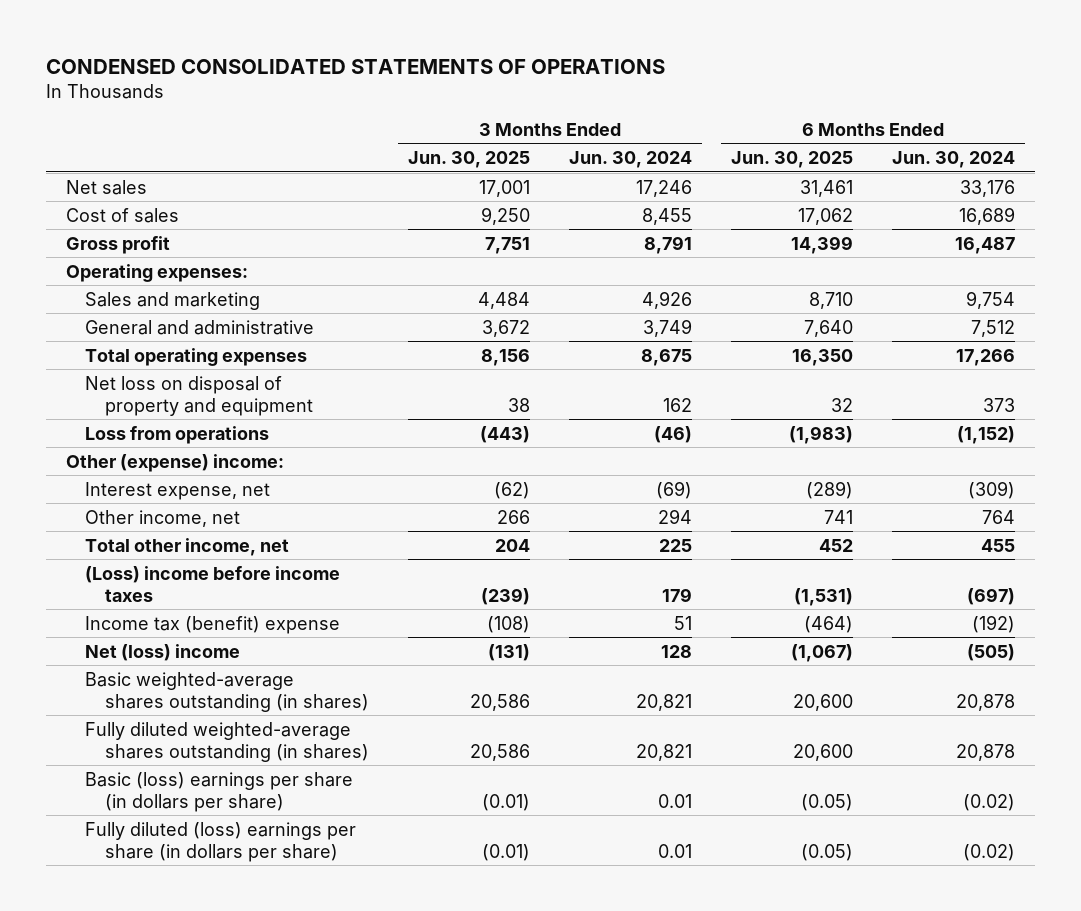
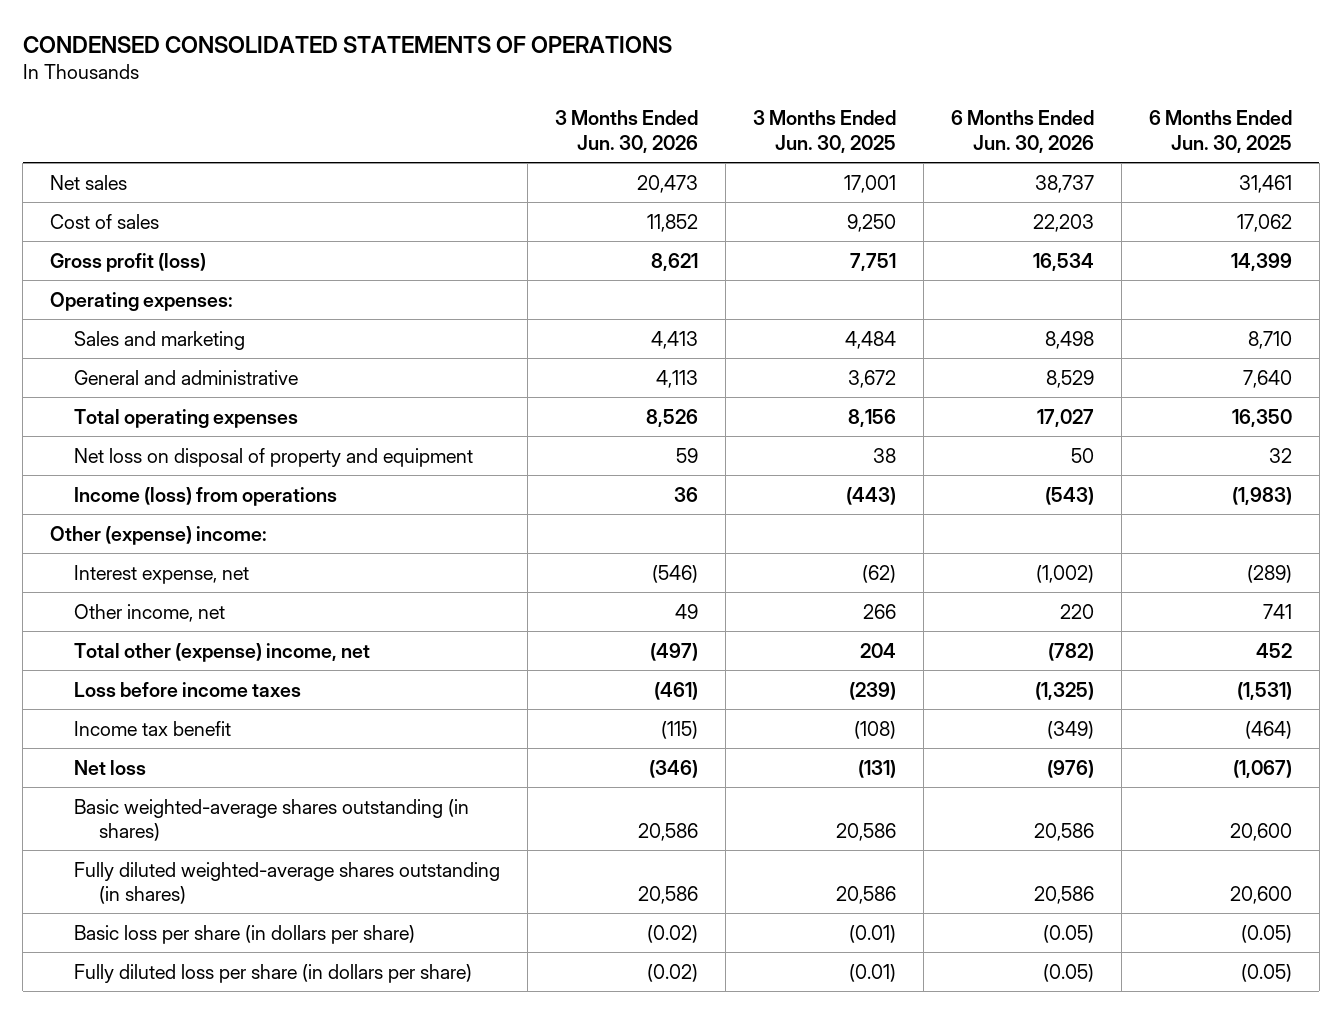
[569,151,693,169] Jun. 30, 2024 -> none
[892,151,1016,169] Jun. 30, 2024 -> none
none -> [555,110,699,153] 3 Months Ended Jun. 30, 2026
none -> [950,110,1094,153] 6 Months Ended Jun. 30, 2026
[65,235,170,254] Gross profit -> [50,252,207,272] Gross profit (loss)
[85,425,270,444] Loss from operations -> [74,486,338,506] Income (loss) from operations
[85,537,290,556] Total other income, net -> [74,642,371,662] Total other (expense) income, net
[85,565,341,602] (Loss) income before income taxes -> [74,681,302,697] Loss before income taxes
[85,615,341,634] Income tax (benefit) expense -> [74,720,232,736] Income tax benefit
[85,643,241,661] Net (loss) income -> [74,759,147,775] Net loss
[85,771,354,812] Basic (loss) earnings per share (in dollars per share) -> [74,924,416,944] Basic loss per share (in dollars per share)
[85,821,357,862] Fully diluted (loss) earnings per share (in dollars per share) -> [74,963,473,983] Fully diluted loss per share (in dollars per share)

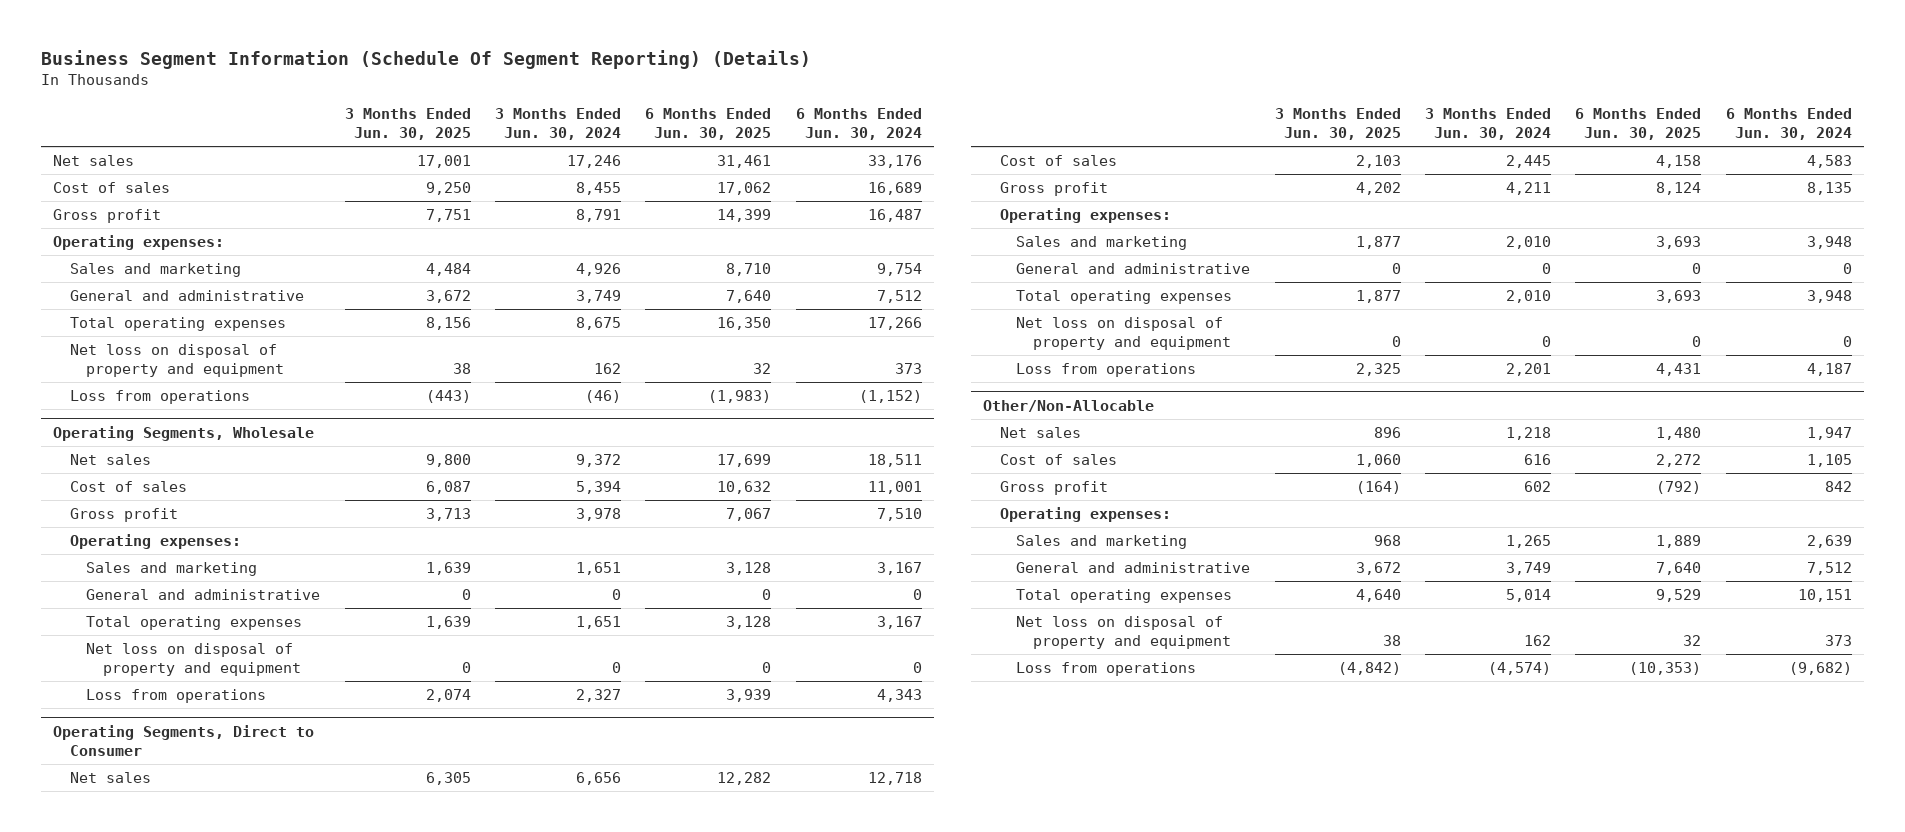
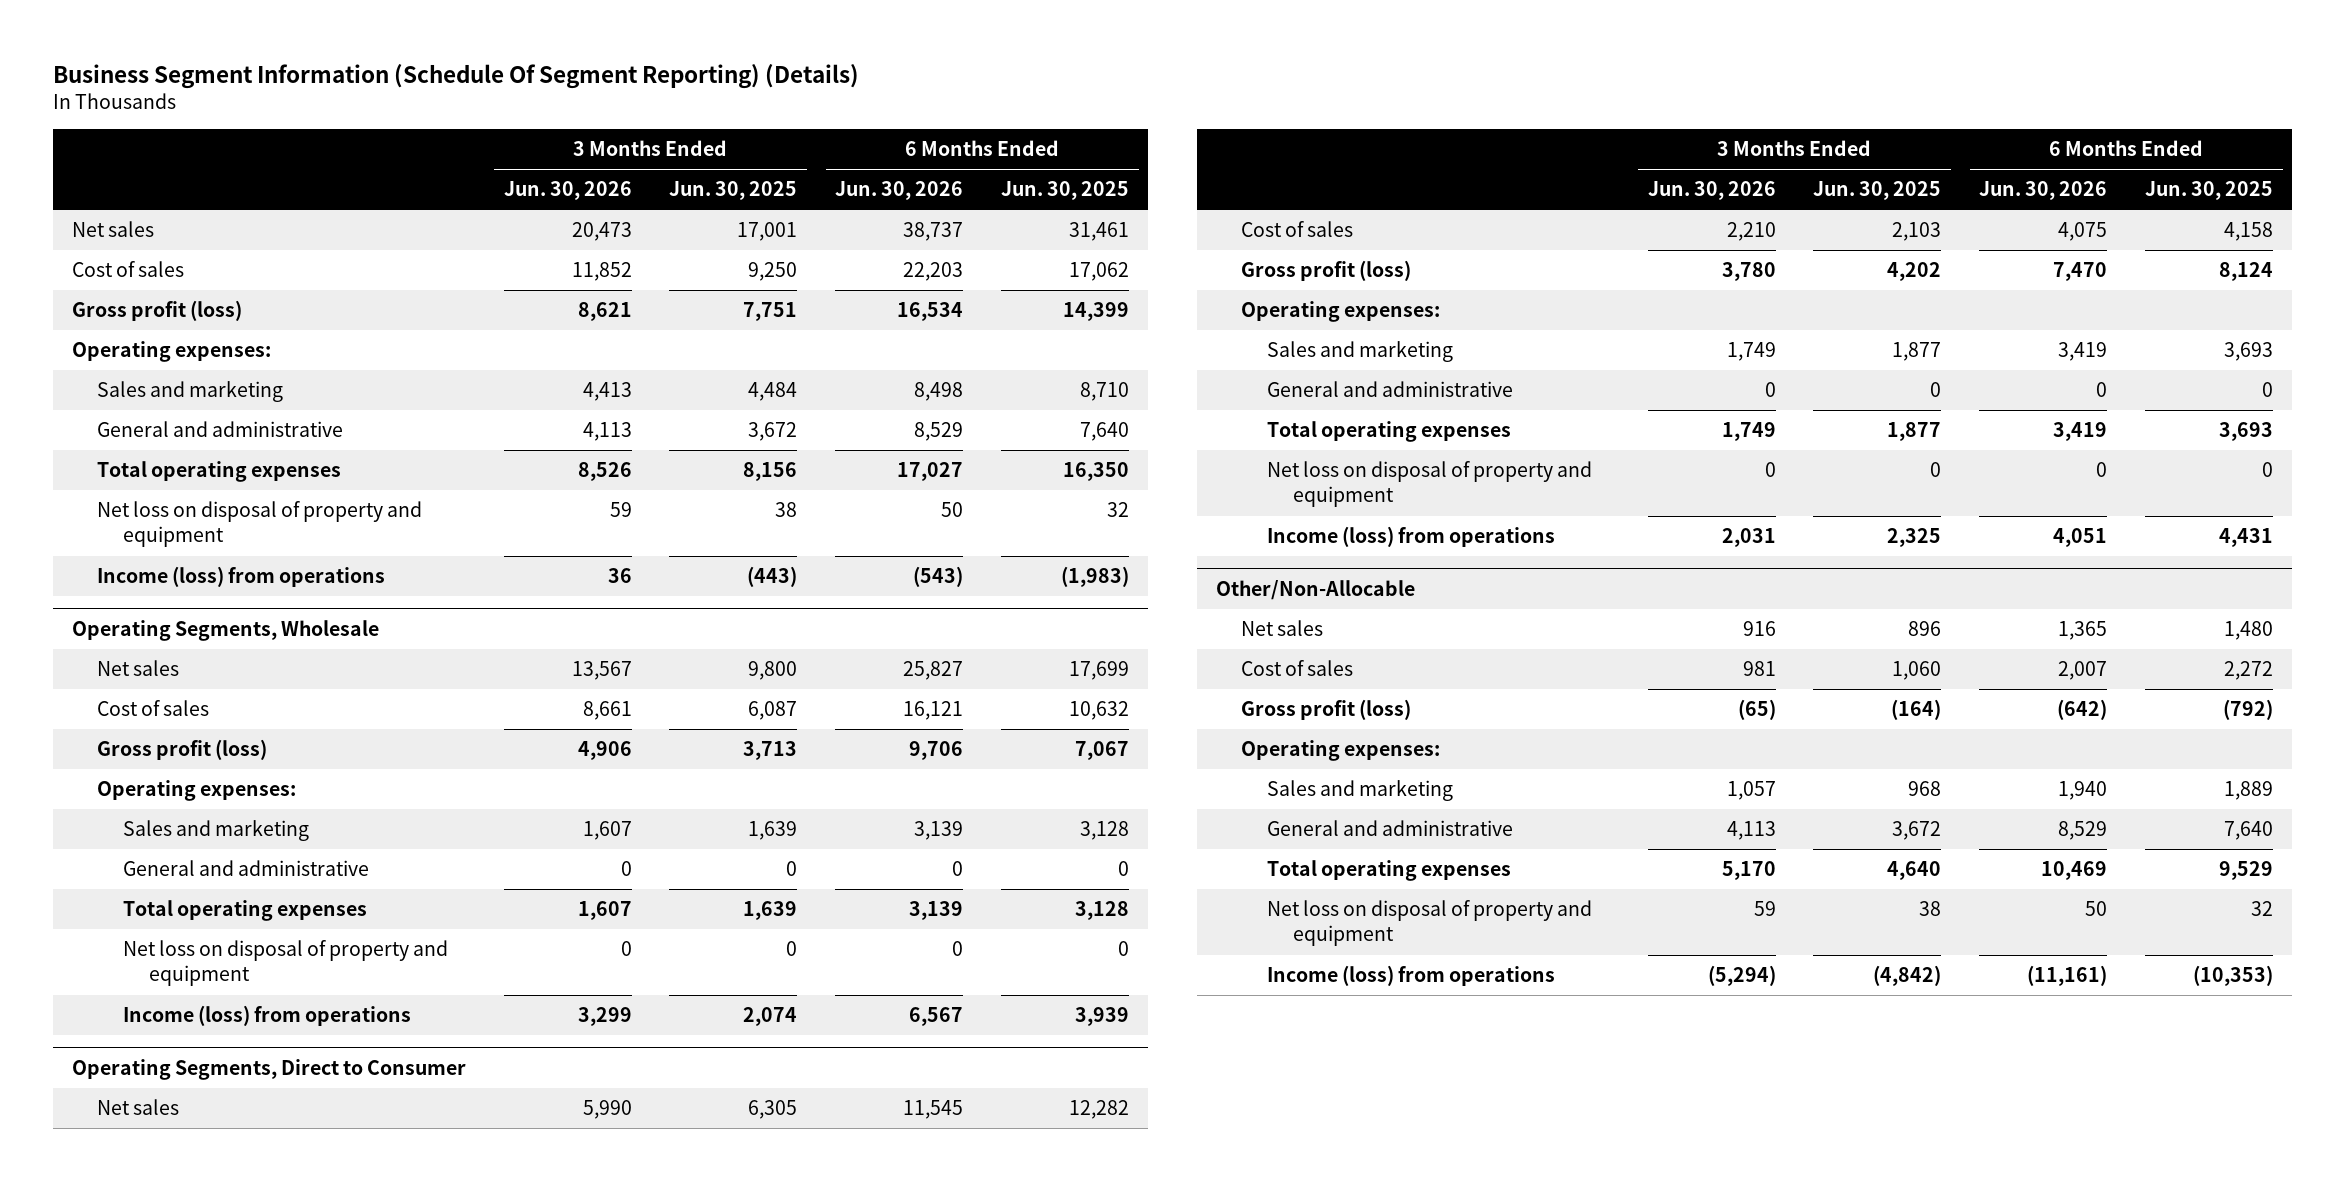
[494,107,621,141] 3 Months Ended Jun. 30, 2024 -> none
[795,107,922,141] 6 Months Ended Jun. 30, 2024 -> none
none -> [503,181,632,201] Jun. 30, 2026
none -> [835,181,964,201] Jun. 30, 2026
[53,208,162,223] Gross profit -> [71,300,242,322] Gross profit (loss)
[69,389,250,404] Loss from operations -> [97,566,386,588] Income (loss) from operations
[69,507,178,522] Gross profit -> [97,739,268,761] Gross profit (loss)
[86,688,267,703] Loss from operations -> [123,1005,412,1027] Income (loss) from operations
[999,181,1108,196] Gross profit -> [1241,260,1412,282] Gross profit (loss)
[1016,362,1197,377] Loss from operations -> [1267,526,1556,548] Income (loss) from operations
[999,480,1108,495] Gross profit -> [1241,699,1412,721] Gross profit (loss)
[1016,661,1197,676] Loss from operations -> [1267,965,1556,987] Income (loss) from operations

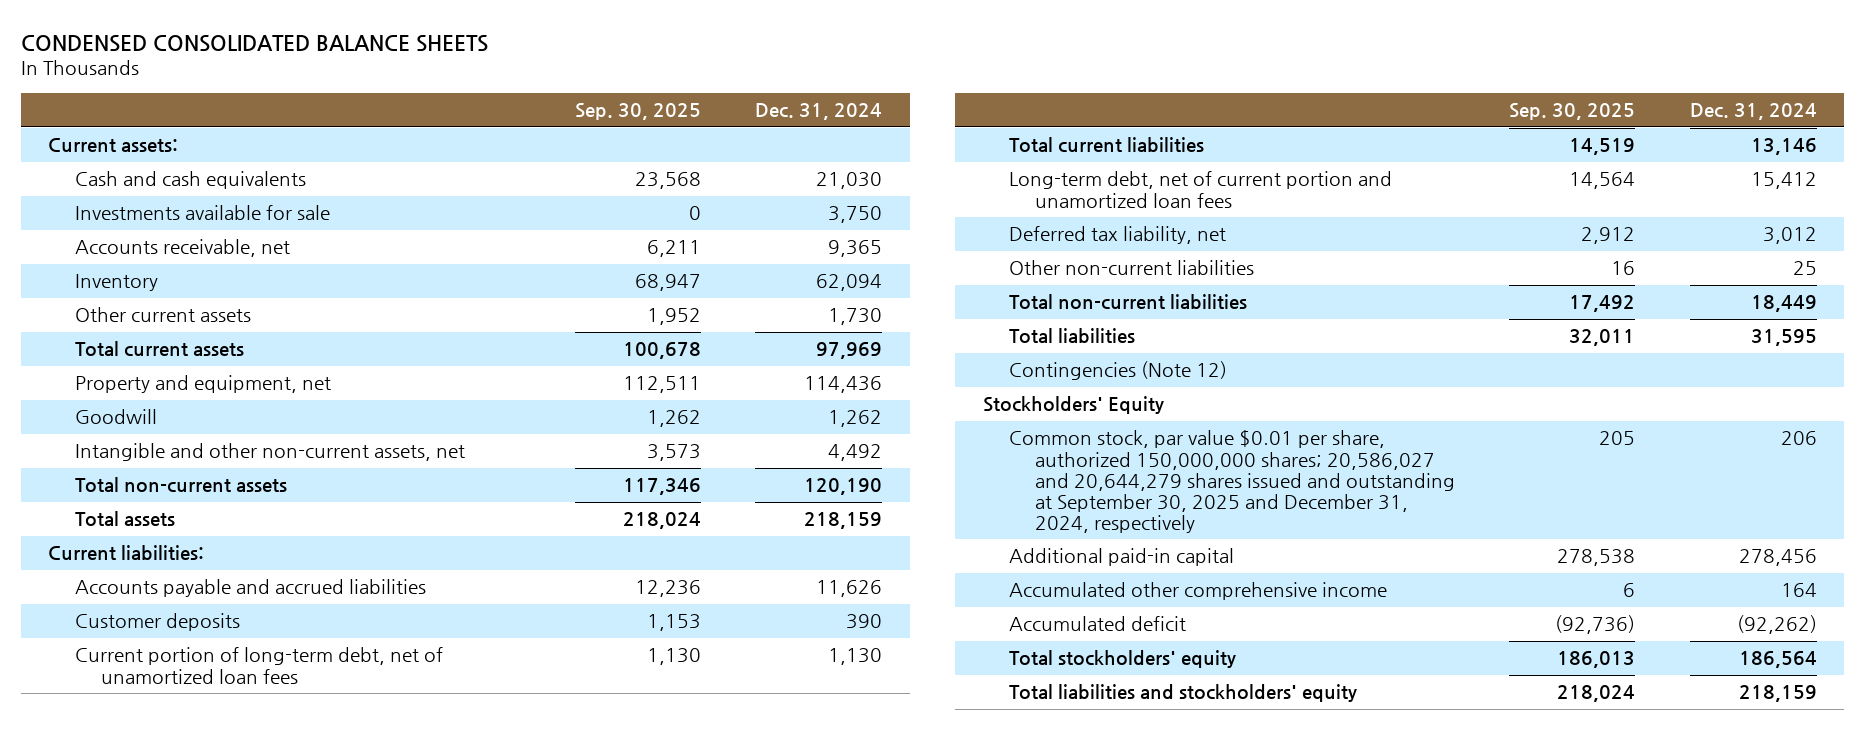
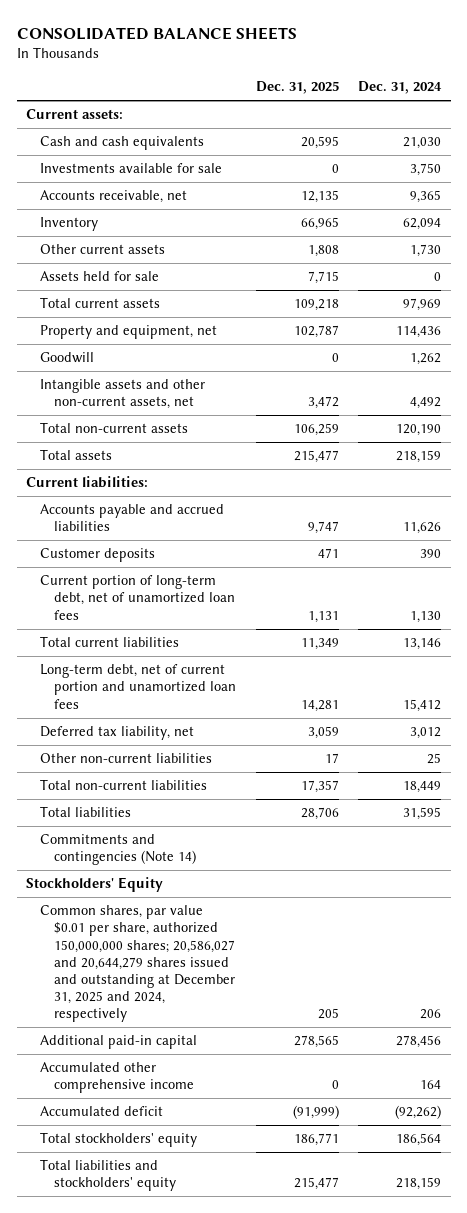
[21,34,489,52] CONDENSED CONSOLIDATED BALANCE SHEETS -> [16,27,297,41] CONSOLIDATED BALANCE SHEETS
[575,103,702,121] Sep. 30, 2025 -> none
none -> [255,81,339,95] Dec. 31, 2025
none -> [40,271,160,282] Assets held for sale
[74,443,465,462] Intangible and other non-current assets, net -> [40,379,206,410] Intangible assets and other non-current assets, net
[1008,361,1227,381] Contingencies (Note 12) -> [40,834,197,866] Commitments and contingencies (Note 14)
[1008,430,1455,533] Common stock, par value $0.01 per share, authorized 150,000,000 shares; 20,586,027 and 20,644,279 shares issued and outstanding at September 30, 2025 and December 31, 2024, respectively -> [40,905,236,1023] Common shares, par value $0.01 per share, authorized 150,000,000 shares; 20,586,027 and 20,644,279 shares issued and outstanding at December 31, 2025 and 2024, respectively

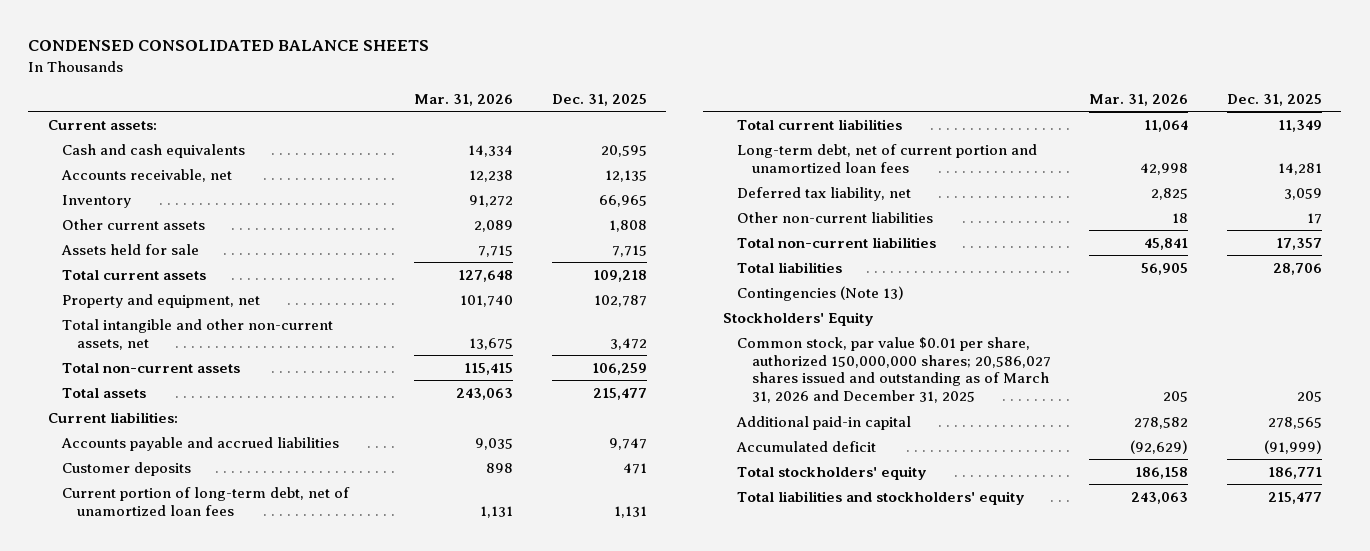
[16,27,297,41] CONSOLIDATED BALANCE SHEETS -> [28,40,430,52] CONDENSED CONSOLIDATED BALANCE SHEETS
[357,81,442,95] Dec. 31, 2024 -> none
none -> [414,93,514,106] Mar. 31, 2026
[40,163,223,174] Investments available for sale -> none
[40,352,95,364] Goodwill -> none
[40,379,206,410] Intangible assets and other non-current assets, net -> [62,318,334,350] Total intangible and other non-current assets, net
[40,834,197,866] Commitments and contingencies (Note 14) -> [737,285,905,301] Contingencies (Note 13)
[40,905,236,1023] Common shares, par value $0.01 per share, authorized 150,000,000 shares; 20,586,027 and 20,644,279 shares issued and outstanding at December 31, 2025 and 2024, respectively -> [737,336,1051,404] Common stock, par value $0.01 per share, authorized 150,000,000 shares; 20,586,027 shares issued and outstanding as of March 31, 2026 and December 31, 2025
[40,1062,195,1094] Accumulated other comprehensive income -> none

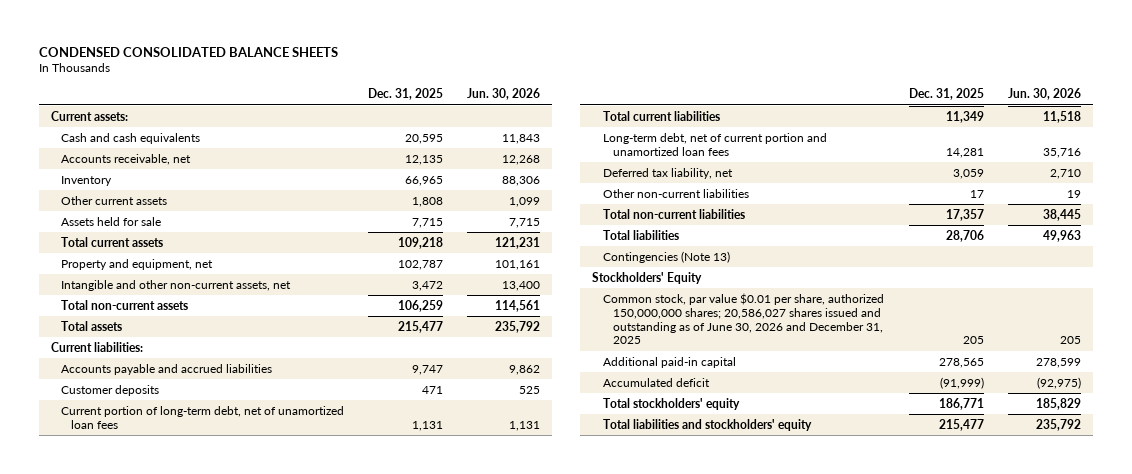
[414,93,514,106] Mar. 31, 2026 -> none
none -> [466,88,540,101] Jun. 30, 2026
[62,318,334,350] Total intangible and other non-current assets, net -> [61,279,292,291] Intangible and other non-current assets, net
[737,336,1051,404] Common stock, par value $0.01 per share, authorized 150,000,000 shares; 20,586,027 shares issued and outstanding as of March 31, 2026 and December 31, 2025 -> [602,292,884,345] Common stock, par value $0.01 per share, authorized 150,000,000 shares; 20,586,027 shares issued and outstanding as of June 30, 2026 and December 31, 2025

